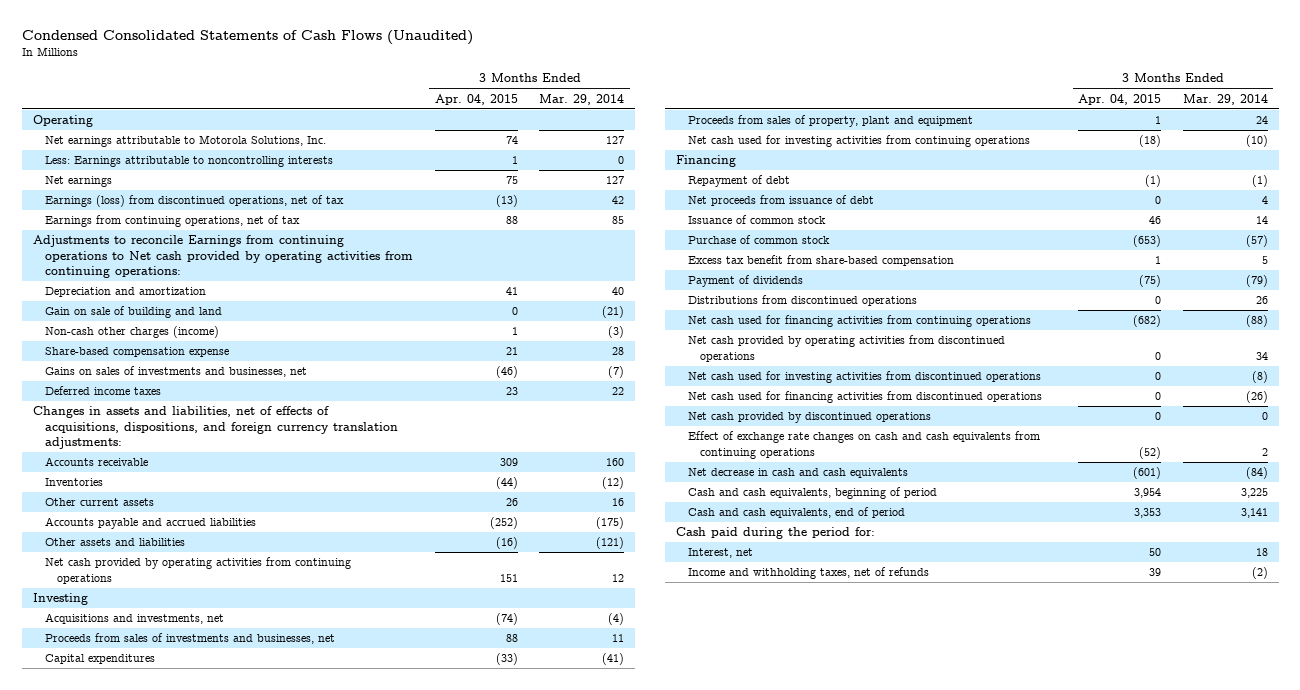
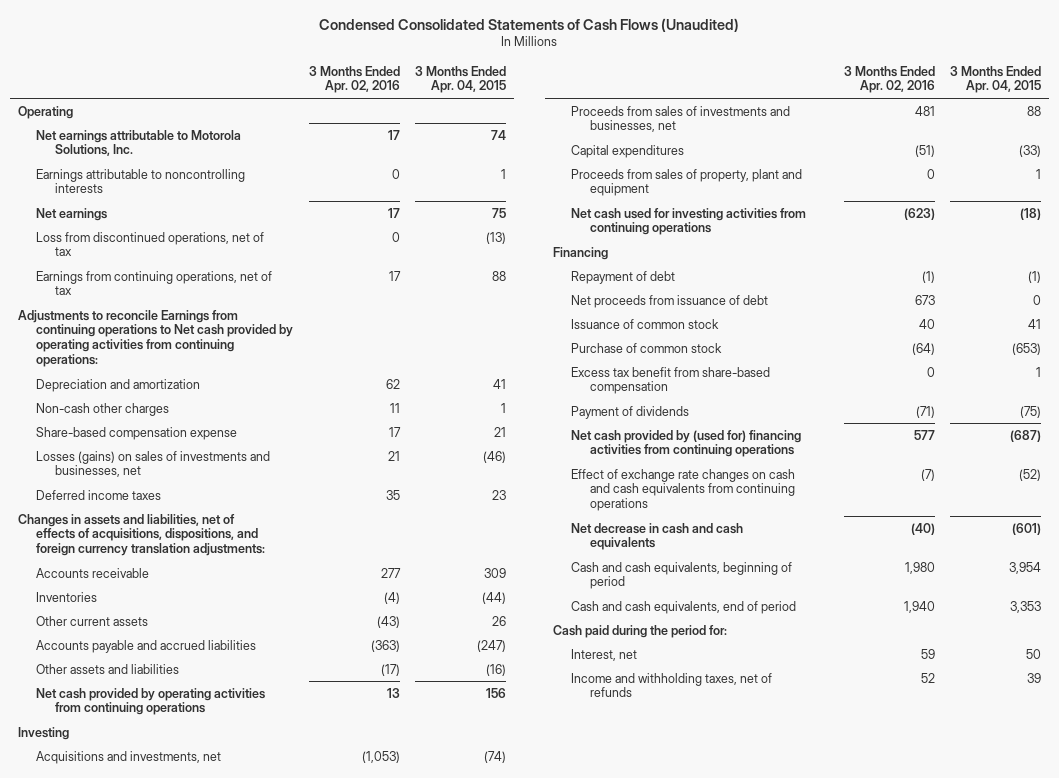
[539,93,625,105] Mar. 29, 2014 -> none
none -> [308,65,400,94] 3 Months Ended Apr. 02, 2016
[44,156,333,168] Less: Earnings attributable to noncontrolling interests -> [36,168,246,194] Earnings attributable to noncontrolling interests
[44,195,344,208] Earnings (loss) from discontinued operations, net of tax -> [36,231,265,257] Loss from discontinued operations, net of tax
[44,306,222,319] Gain on sale of building and land -> none
[44,326,219,339] Non-cash other charges (income) -> [36,402,170,416] Non-cash other charges
[44,366,307,378] Gains on sales of investments and businesses, net -> [36,450,271,478] Losses (gains) on sales of investments and businesses, net
[489,517,518,530] (252) -> [477,639,507,652] (247)
[499,573,518,582] 151 -> [486,687,507,698] 156
[1148,216,1161,225] 46 -> [1027,318,1041,329] 41
[688,295,918,307] Distributions from discontinued operations -> none
[688,335,1006,362] Net cash provided by operating activities from discontinued operations -> none
[688,371,1042,384] Net cash used for investing activities from discontinued operations -> none
[688,391,1043,404] Net cash used for financing activities from discontinued operations -> none
[688,412,932,424] Net cash provided by discontinued operations -> none
[688,315,1032,328] Net cash used for financing activities from continuing operations -> [571,429,802,458] Net cash provided by (used for) financing activities from continuing operations
[1132,315,1161,328] (682) -> [1009,429,1041,442] (687)

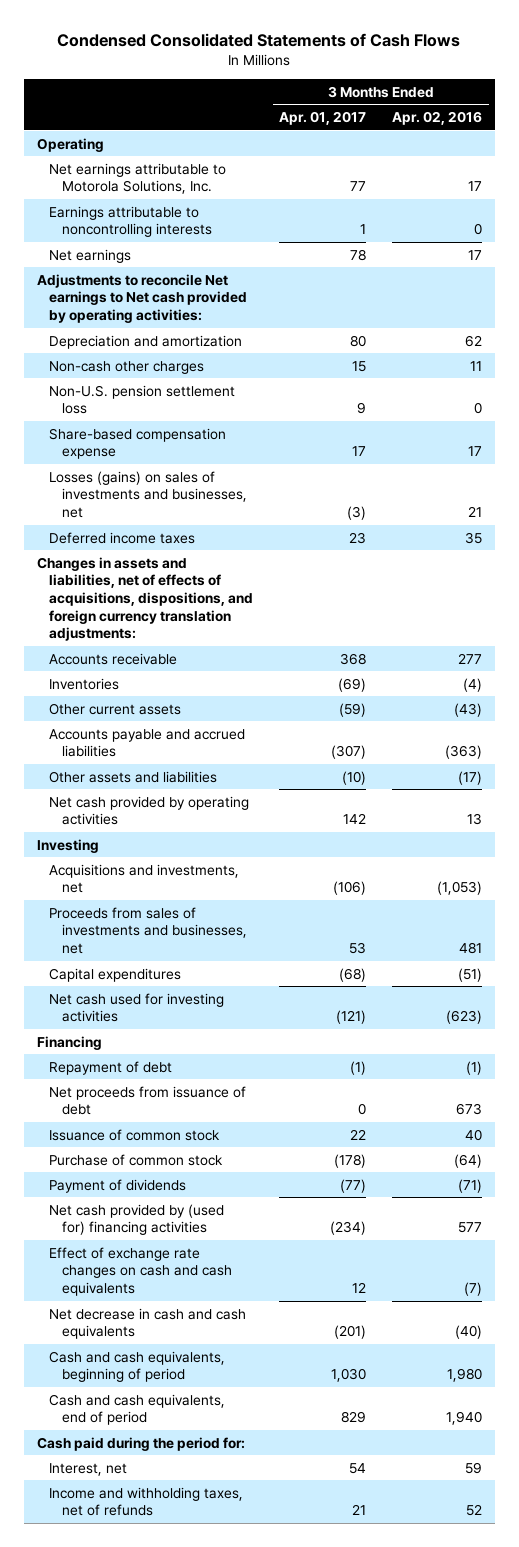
[319,17,740,32] Condensed Consolidated Statements of Cash Flows (Unaudited) -> [57,32,461,47] Condensed Consolidated Statements of Cash Flows
[415,65,507,94] 3 Months Ended Apr. 04, 2015 -> none
none -> [279,111,367,126] Apr. 01, 2017
[36,231,265,257] Loss from discontinued operations, net of tax -> none
[36,270,273,296] Earnings from continuing operations, net of tax -> none
[17,309,294,367] Adjustments to reconcile Earnings from continuing operations to Net cash provided by operating activities from continuing operations: -> [36,273,248,323] Adjustments to reconcile Net earnings to Net cash provided by operating activities:
none -> [49,384,236,415] Non-U.S. pension settlement loss
[36,687,266,716] Net cash provided by operating activities from continuing operations -> [49,795,250,826] Net cash provided by operating activities
[571,168,803,197] Proceeds from sales of property, plant and equipment -> none
[571,207,807,236] Net cash used for investing activities from continuing operations -> [49,992,225,1023] Net cash used for investing activities
[571,366,771,395] Excess tax benefit from share-based compensation -> none
[571,429,802,458] Net cash provided by (used for) financing activities from continuing operations -> [49,1203,225,1236] Net cash provided by (used for) financing activities
[571,468,796,512] Effect of exchange rate changes on cash and cash equivalents from continuing operations -> [49,1246,232,1296] Effect of exchange rate changes on cash and cash equivalents

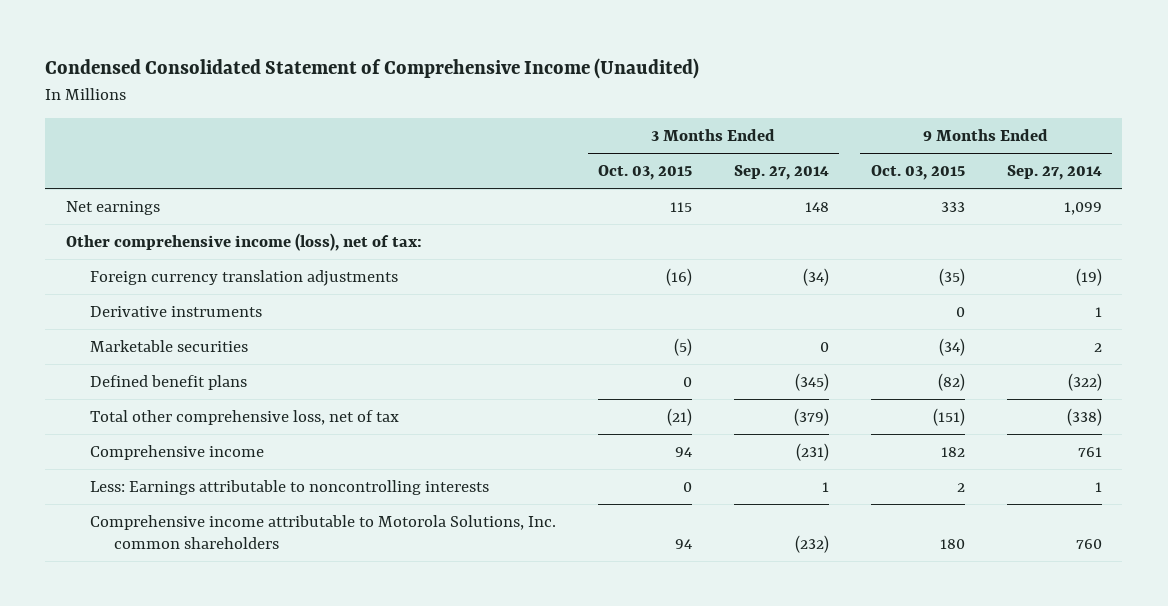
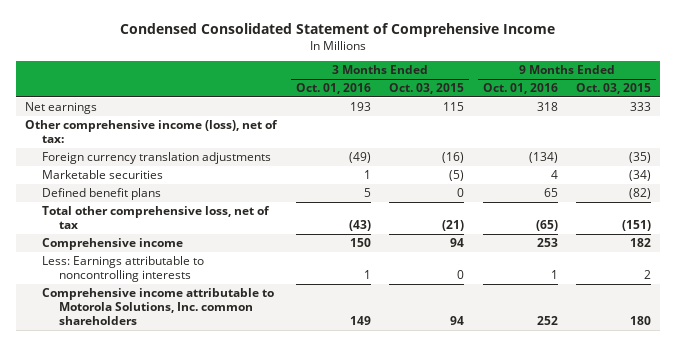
[45,58,700,80] Condensed Consolidated Statement of Comprehensive Income (Unaudited) -> [120,23,556,38] Condensed Consolidated Statement of Comprehensive Income
[733,164,829,180] Sep. 27, 2014 -> none
[1006,164,1102,180] Sep. 27, 2014 -> none
none -> [295,83,371,95] Oct. 01, 2016
none -> [482,83,558,95] Oct. 01, 2016
[90,305,263,317] Derivative instruments -> none

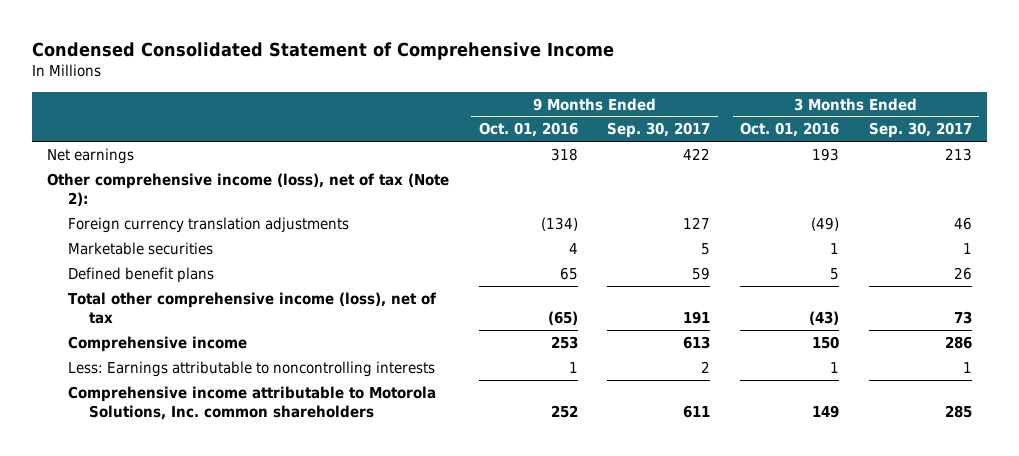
[389,83,465,95] Oct. 03, 2015 -> none
[576,83,652,95] Oct. 03, 2015 -> none
none -> [607,122,711,139] Sep. 30, 2017
none -> [868,122,972,139] Sep. 30, 2017
[25,119,279,143] Other comprehensive income (loss), net of tax: -> [47,173,450,207] Other comprehensive income (loss), net of tax (Note 2):
[42,205,271,229] Total other comprehensive loss, net of tax -> [68,292,437,325] Total other comprehensive income (loss), net of tax

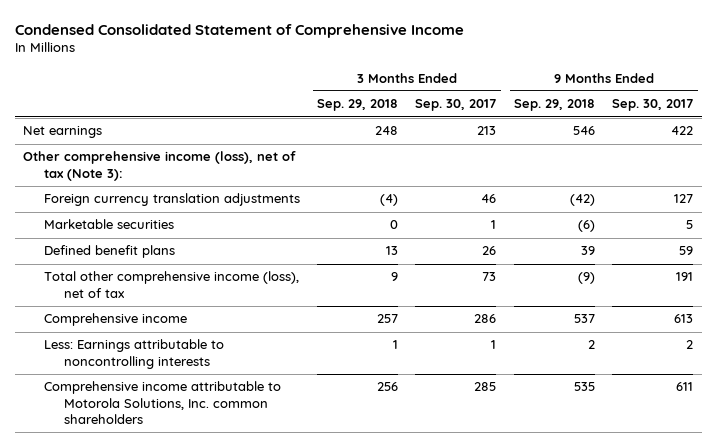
[478,122,578,138] Oct. 01, 2016 -> none
[740,122,840,138] Oct. 01, 2016 -> none
none -> [317,99,399,112] Sep. 29, 2018
none -> [513,99,595,112] Sep. 29, 2018
[47,173,450,207] Other comprehensive income (loss), net of tax (Note 2): -> [23,151,297,181] Other comprehensive income (loss), net of tax (Note 3):

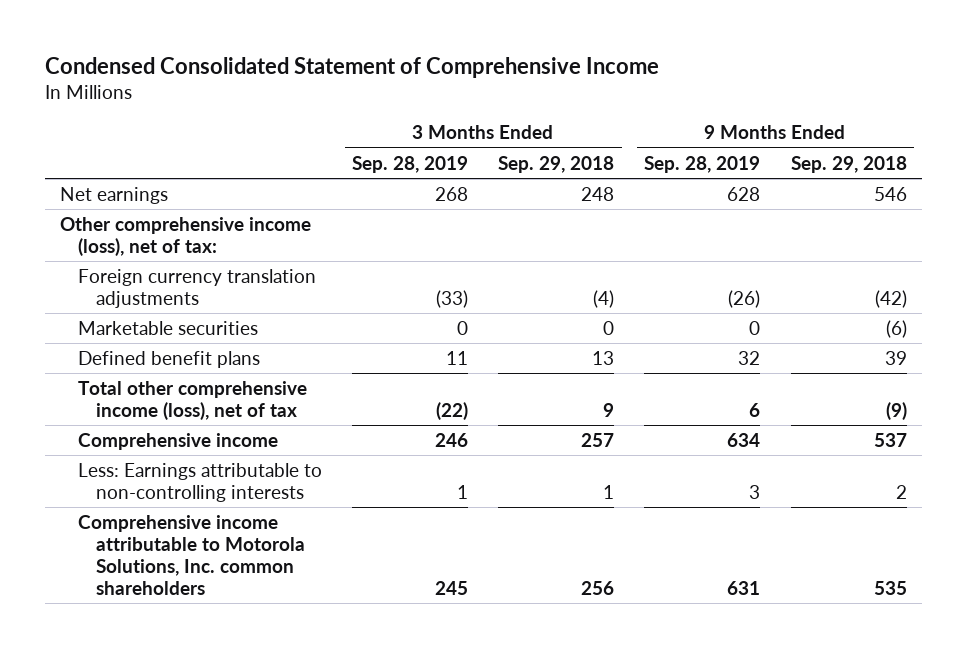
[415,99,497,112] Sep. 30, 2017 -> none
[612,99,694,112] Sep. 30, 2017 -> none
none -> [352,155,469,173] Sep. 28, 2019
none -> [644,155,761,173] Sep. 28, 2019
[23,151,297,181] Other comprehensive income (loss), net of tax (Note 3): -> [59,216,311,256] Other comprehensive income (loss), net of tax:
[43,339,224,369] Less: Earnings attributable to noncontrolling interests -> [78,462,323,502] Less: Earnings attributable to non-controlling interests

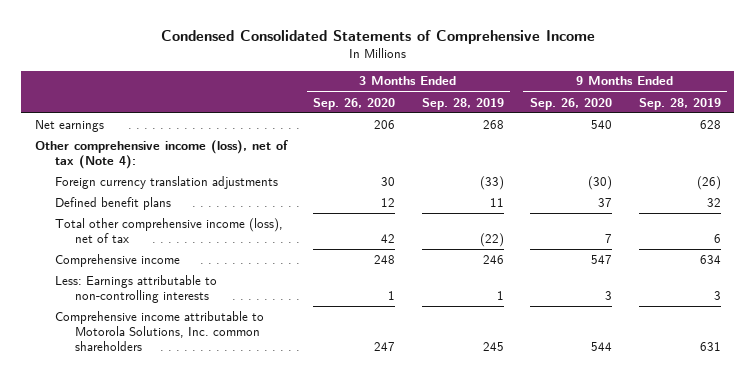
[44,56,659,78] Condensed Consolidated Statement of Comprehensive Income -> [160,29,595,44] Condensed Consolidated Statements of Comprehensive Income
[498,155,615,173] Sep. 29, 2018 -> none
[790,155,907,173] Sep. 29, 2018 -> none
none -> [313,97,396,110] Sep. 26, 2020
none -> [530,97,613,110] Sep. 26, 2020
[59,216,311,256] Other comprehensive income (loss), net of tax: -> [34,139,288,169] Other comprehensive income (loss), net of tax (Note 4):
[78,320,259,335] Marketable securities -> none

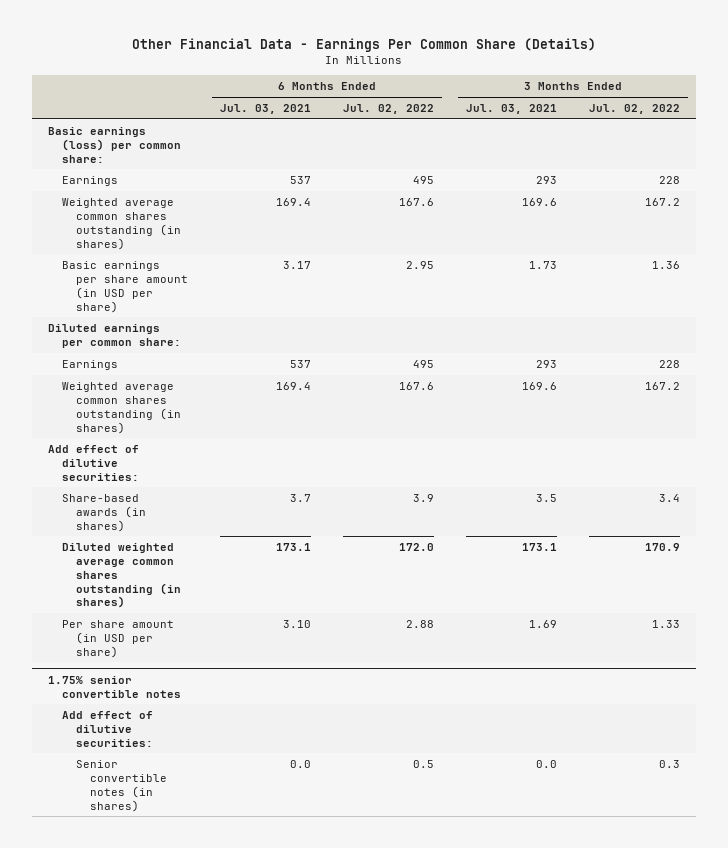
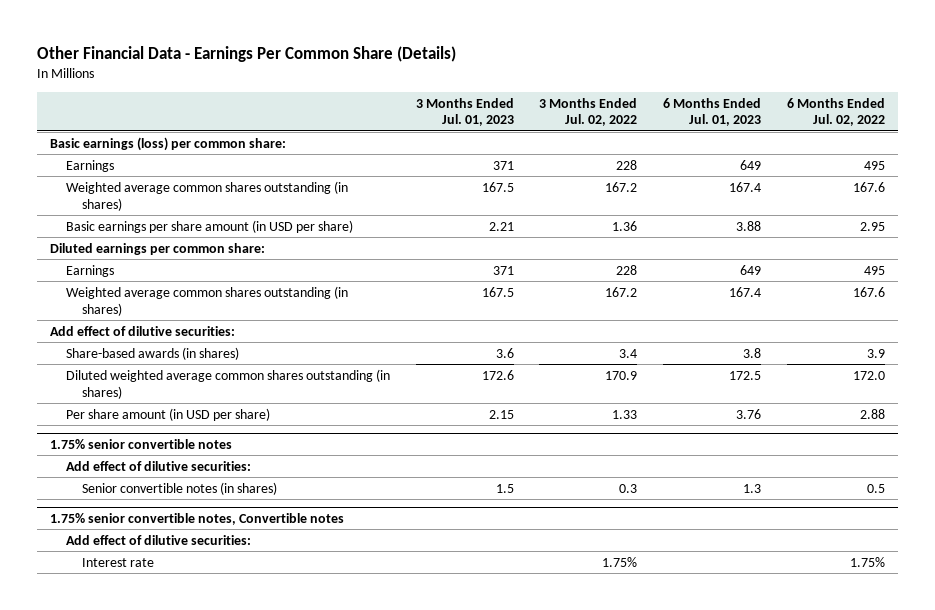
[220,103,312,114] Jul. 03, 2021 -> none
[466,103,558,114] Jul. 03, 2021 -> none
none -> [415,97,514,127] 3 Months Ended Jul. 01, 2023
none -> [663,97,762,127] 6 Months Ended Jul. 01, 2023
none -> [49,513,344,526] 1.75% senior convertible notes, Convertible notes
none -> [65,534,251,545] Add effect of dilutive securities:
none -> [81,557,154,567] Interest rate

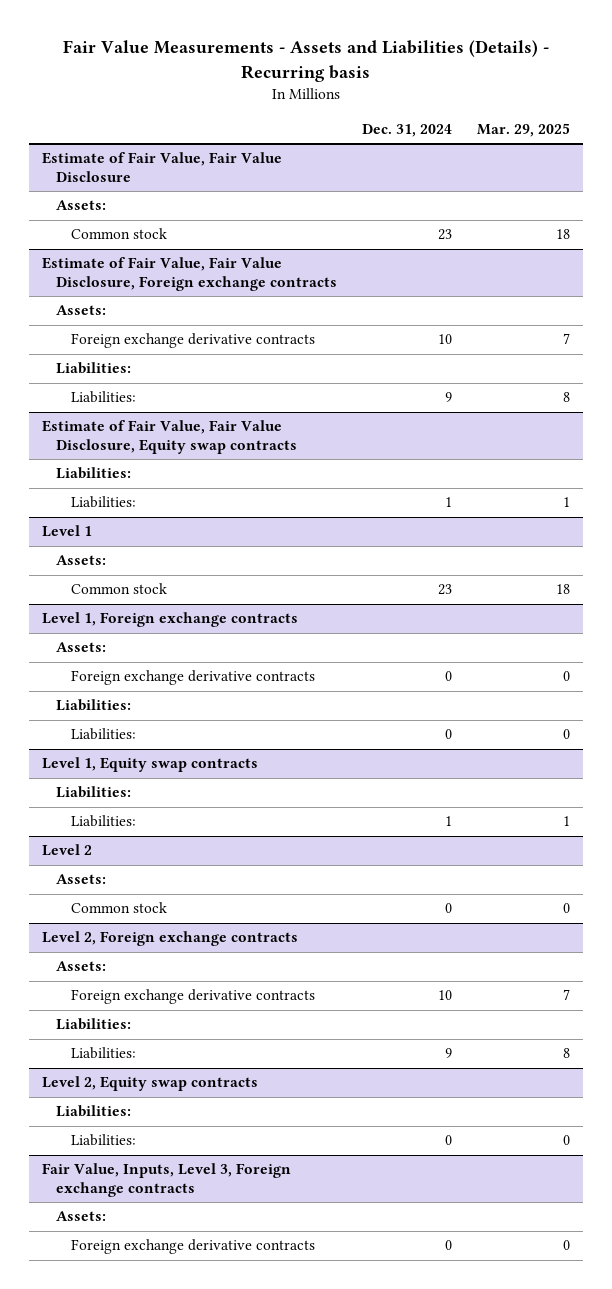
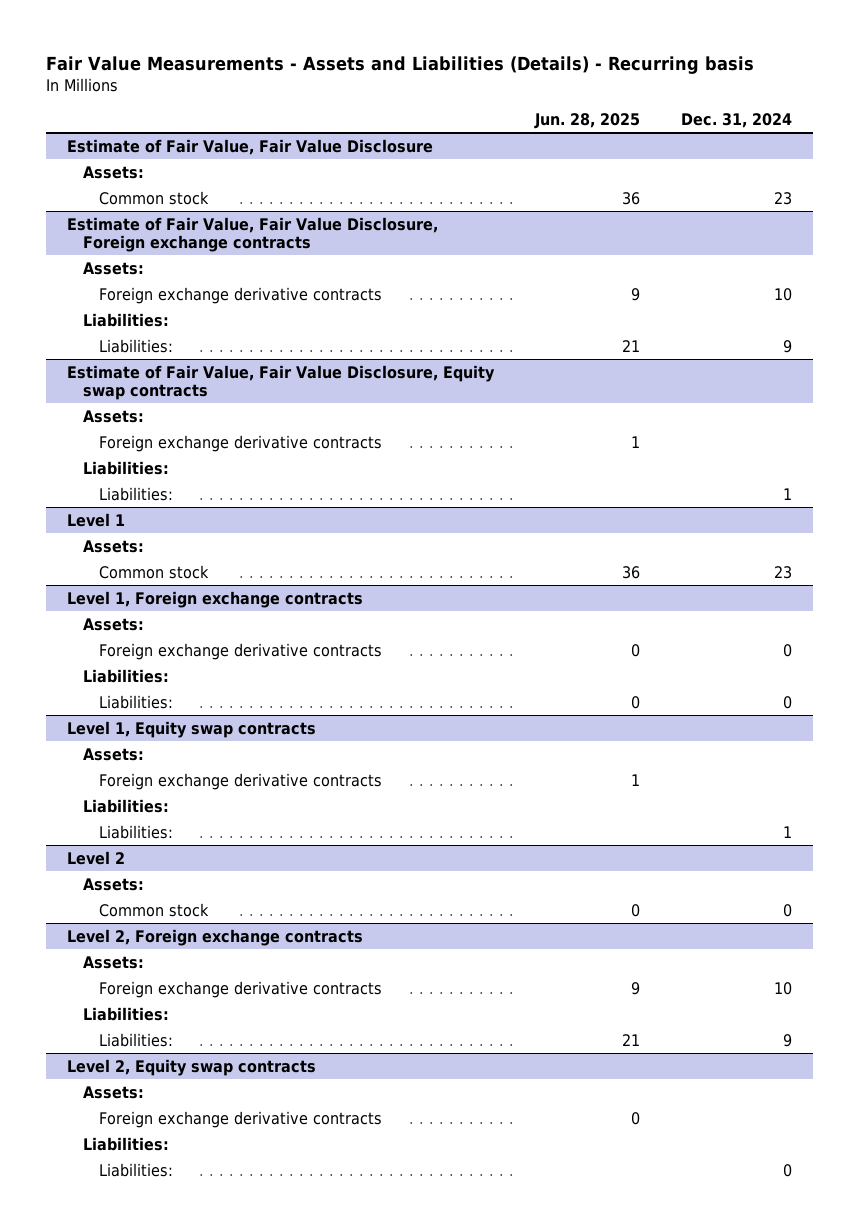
[477,122,571,137] Mar. 29, 2025 -> none
none -> [533,112,640,129] Jun. 28, 2025
none -> [82,409,144,423] Assets:
none -> [98,434,382,452] Foreign exchange derivative contracts
none -> [82,747,144,761] Assets:
none -> [98,772,382,790] Foreign exchange derivative contracts
none -> [82,1085,144,1099] Assets:
none -> [98,1110,382,1128] Foreign exchange derivative contracts
[41,1163,291,1197] Fair Value, Inputs, Level 3, Foreign exchange contracts -> none
[56,1211,107,1222] Assets: -> none
[70,1239,315,1255] Foreign exchange derivative contracts -> none

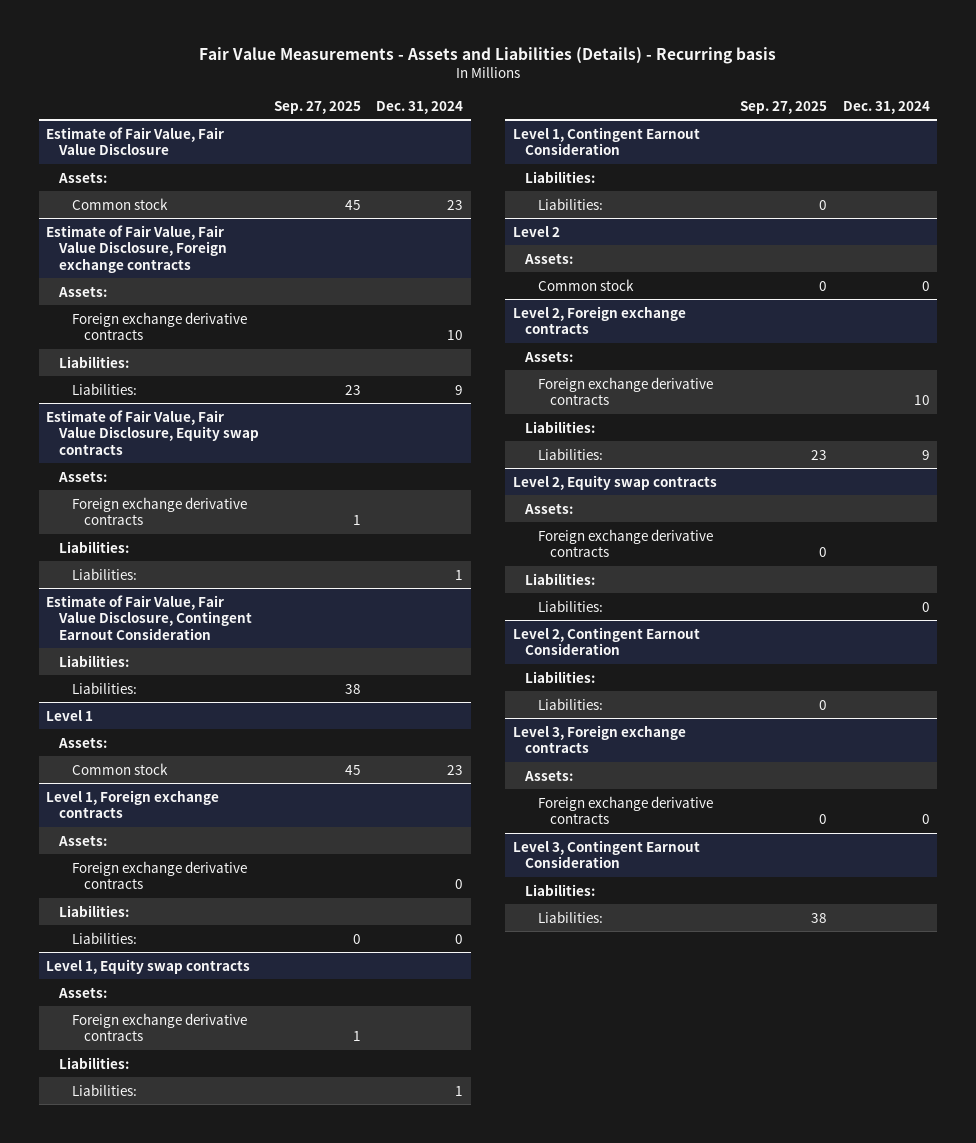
[533,112,640,129] Jun. 28, 2025 -> none
none -> [274,100,362,114] Sep. 27, 2025
none -> [46,594,252,640] Estimate of Fair Value, Fair Value Disclosure, Contingent Earnout Consideration
none -> [58,654,129,667] Liabilities:
none -> [71,681,137,694] Liabilities:
none -> [512,126,700,156] Level 1, Contingent Earnout Consideration
none -> [525,170,596,183] Liabilities:
none -> [537,197,603,210] Liabilities:
none -> [512,626,700,656] Level 2, Contingent Earnout Consideration
none -> [525,670,596,683] Liabilities:
none -> [537,697,603,710] Liabilities:
none -> [512,724,686,754] Level 3, Foreign exchange contracts
none -> [524,769,574,781] Assets:
none -> [537,795,713,825] Foreign exchange derivative contracts
none -> [512,839,700,869] Level 3, Contingent Earnout Consideration
none -> [525,883,596,896] Liabilities:
none -> [537,910,603,923] Liabilities:

